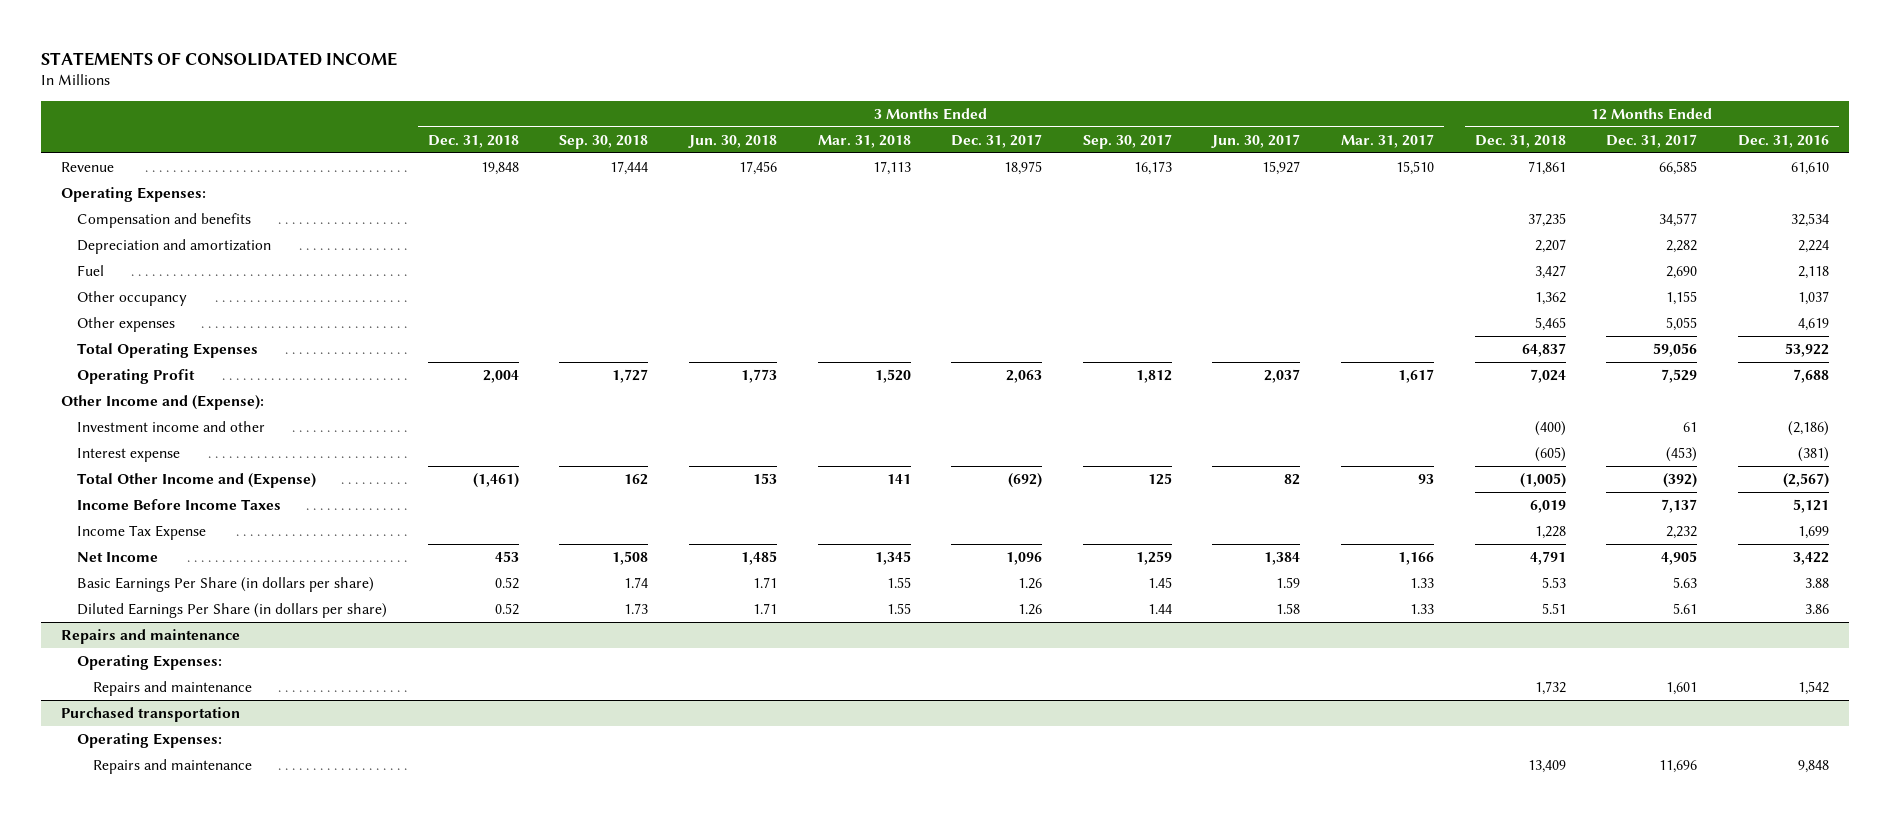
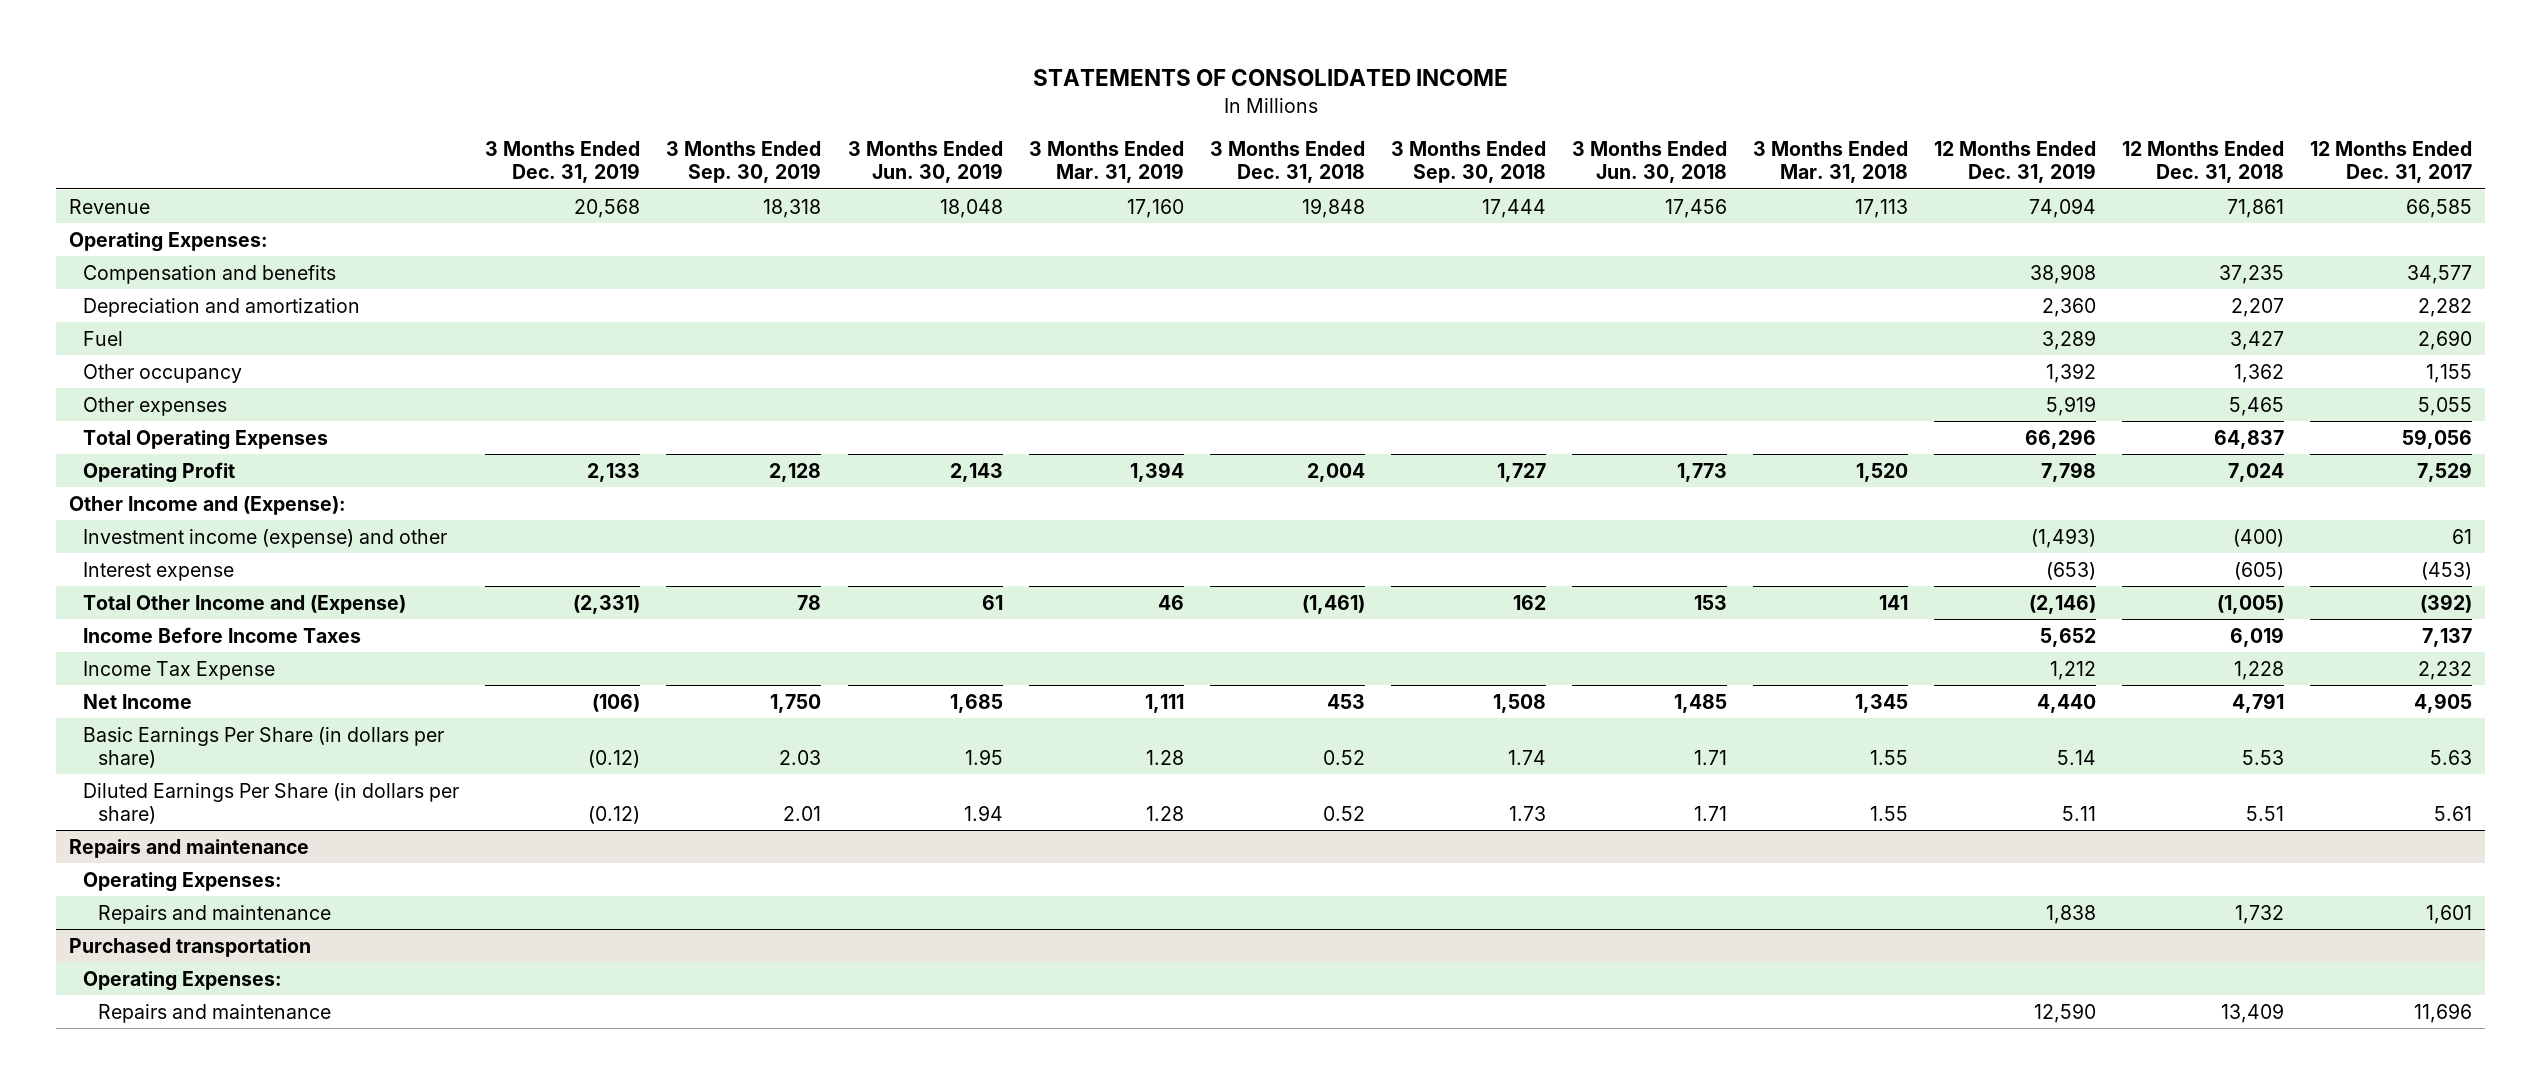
[951,133,1043,148] Dec. 31, 2017 -> none
[1082,133,1172,149] Sep. 30, 2017 -> none
[1211,133,1301,148] Jun. 30, 2017 -> none
[1341,133,1435,148] Mar. 31, 2017 -> none
[1737,134,1829,148] Dec. 31, 2016 -> none
none -> [485,141,641,184] 3 Months Ended Dec. 31, 2019
none -> [666,141,822,184] 3 Months Ended Sep. 30, 2019
none -> [847,141,1003,184] 3 Months Ended Jun. 30, 2019
none -> [1028,141,1184,184] 3 Months Ended Mar. 31, 2019
none -> [1934,141,2097,184] 12 Months Ended Dec. 31, 2019
[77,421,266,433] Investment income and other -> [83,528,448,548] Investment income (expense) and other

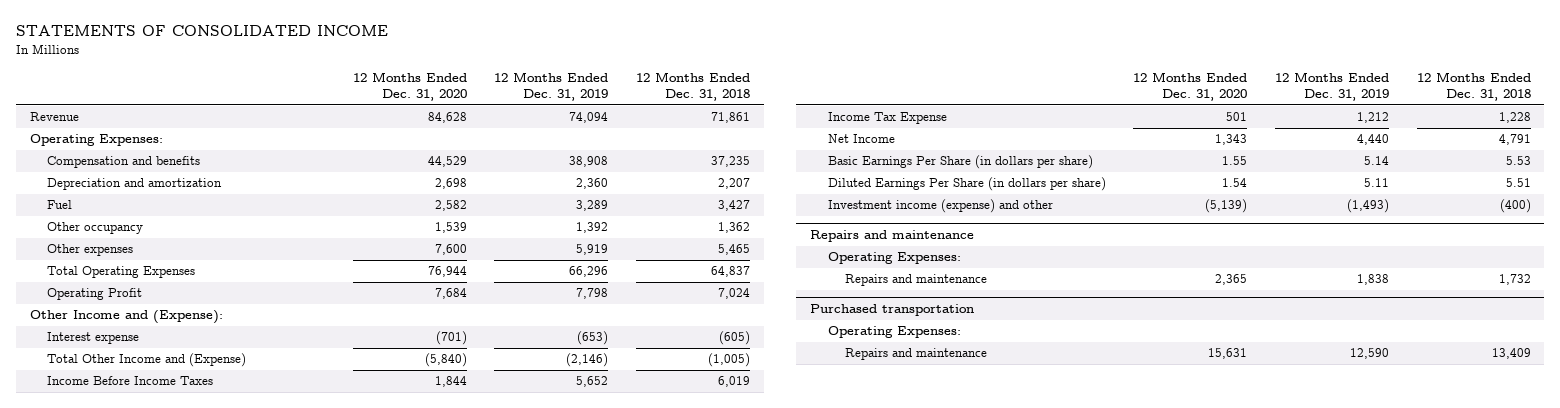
[485,141,641,184] 3 Months Ended Dec. 31, 2019 -> none
[666,141,822,184] 3 Months Ended Sep. 30, 2019 -> none
[847,141,1003,184] 3 Months Ended Jun. 30, 2019 -> none
[1028,141,1184,184] 3 Months Ended Mar. 31, 2019 -> none
[1209,141,1365,184] 3 Months Ended Dec. 31, 2018 -> none
[1390,141,1546,184] 3 Months Ended Sep. 30, 2018 -> none
[1571,141,1727,184] 3 Months Ended Jun. 30, 2018 -> none
[1753,141,1909,184] 3 Months Ended Mar. 31, 2018 -> none
[2310,141,2473,184] 12 Months Ended Dec. 31, 2017 -> none
none -> [352,72,467,102] 12 Months Ended Dec. 31, 2020
[83,528,448,548] Investment income (expense) and other -> [827,199,1053,214] Investment income (expense) and other

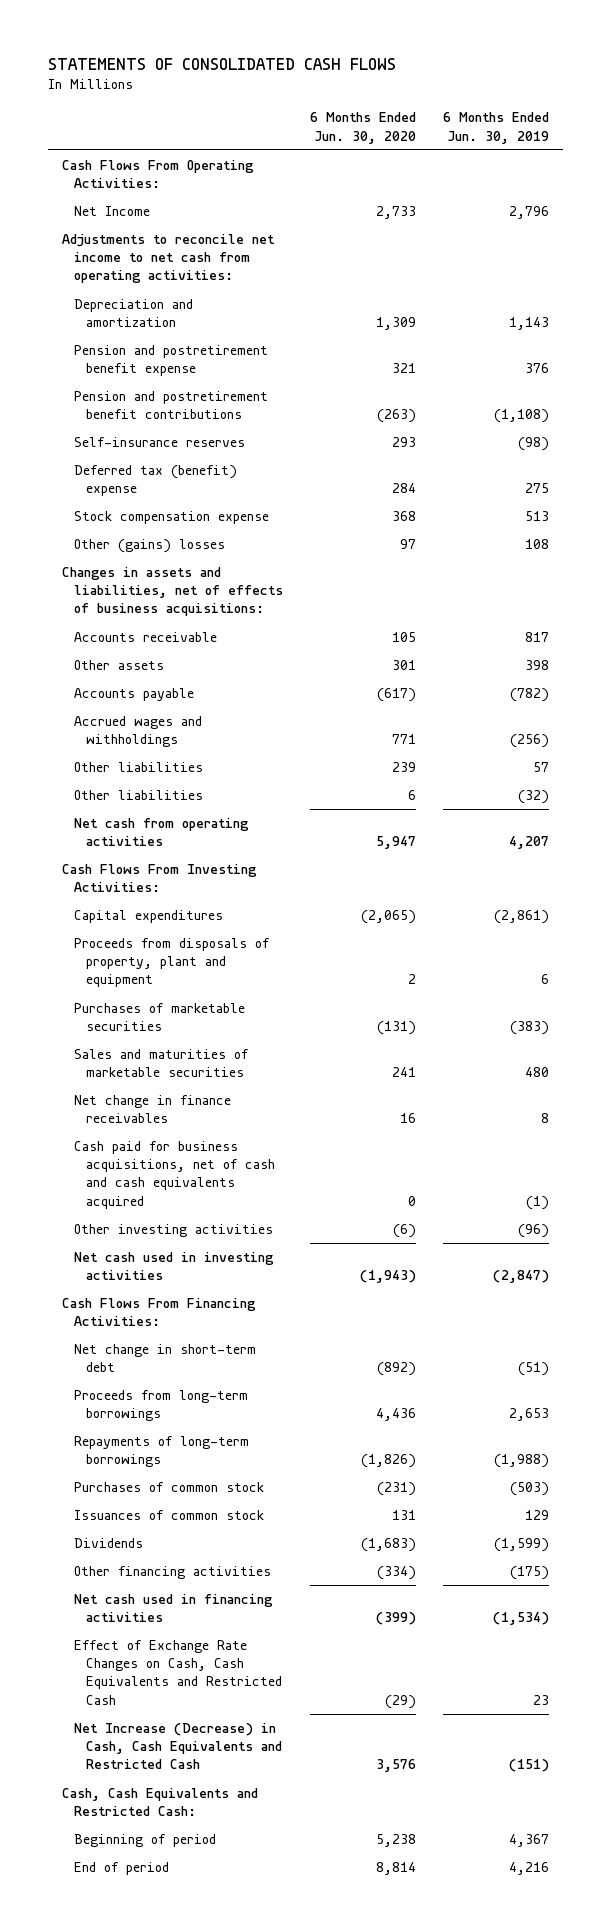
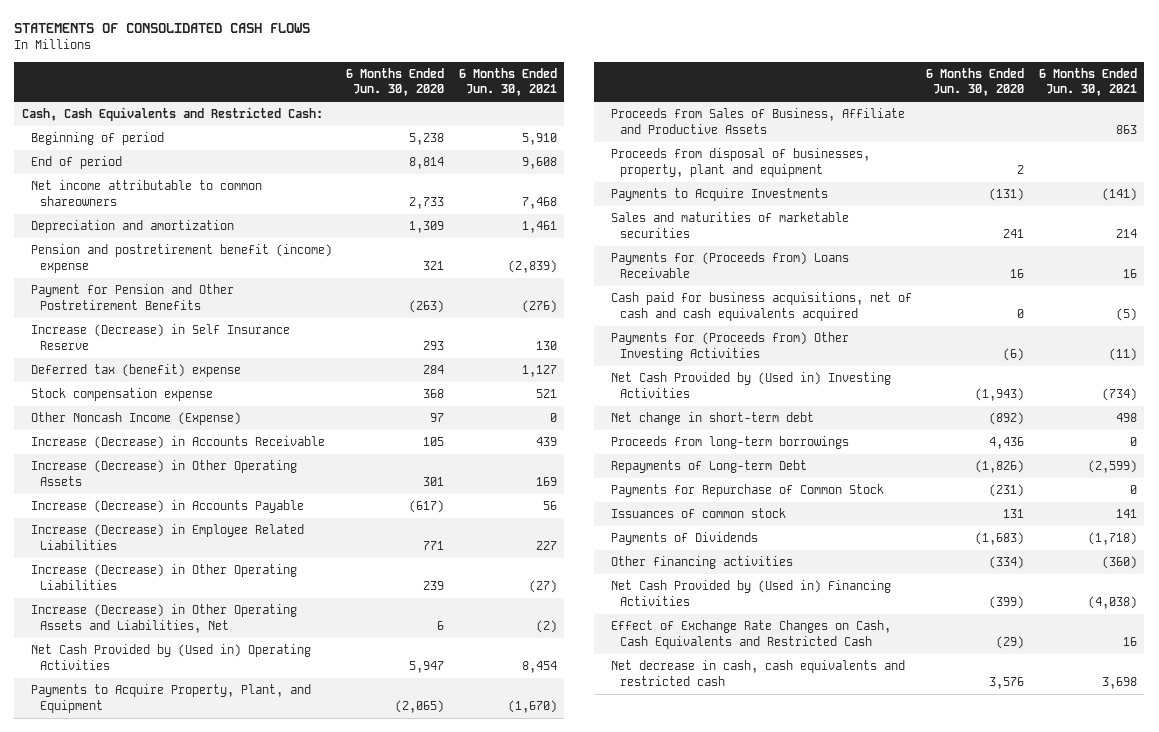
[443,112,550,144] 6 Months Ended Jun. 30, 2019 -> none
none -> [458,67,557,97] 6 Months Ended Jun. 30, 2021
[61,159,254,189] Cash Flows From Operating Activities: -> none
[61,233,275,284] Adjustments to reconcile net income to net cash from operating activities: -> none
[61,1787,258,1817] Cash, Cash Equivalents and Restricted Cash: -> [21,107,323,122] Cash, Cash Equivalents and Restricted Cash:
[73,1833,216,1847] Beginning of period -> [30,132,164,146] Beginning of period
[73,1861,169,1875] End of period -> [30,156,122,170] End of period
[73,205,150,216] Net Income -> [30,180,262,206] Net income attributable to common shareowners
[73,344,268,377] Pension and postretirement benefit expense -> [30,244,332,273] Pension and postretirement benefit (income) expense
[73,390,268,420] Pension and postretirement benefit contributions -> [30,284,234,310] Payment for Pension and Other Postretirement Benefits
[73,436,245,447] Self-insurance reserves -> [30,324,290,350] Increase (Decrease) in Self Insurance Reserve
[61,566,283,617] Changes in assets and liabilities, net of effects of business acquisitions: -> none
[61,863,257,893] Cash Flows From Investing Activities: -> none
[73,538,225,553] Other (gains) losses -> [30,412,241,426] Other Noncash Income (Expense)
[73,631,217,642] Accounts receivable -> [30,436,325,450] Increase (Decrease) in Accounts Receivable
[73,659,164,670] Other assets -> [30,460,297,486] Increase (Decrease) in Other Operating Assets
[73,687,194,701] Accounts payable -> [30,500,304,514] Increase (Decrease) in Accounts Payable
[73,715,202,748] Accrued wages and withholdings -> [30,524,304,550] Increase (Decrease) in Employee Related Liabilities
[73,761,203,772] Other liabilities -> [30,564,297,590] Increase (Decrease) in Other Operating Liabilities
[73,789,203,800] Other liabilities -> [30,604,297,633] Increase (Decrease) in Other Operating Assets and Liabilities, Net
[73,817,249,847] Net cash from operating activities -> [30,644,311,670] Net Cash Provided by (Used in) Operating Activities
[73,909,223,923] Capital expenditures -> [30,684,311,713] Payments to Acquire Property, Plant, and Equipment
none -> [610,108,905,134] Proceeds from Sales of Business, Affiliate and Productive Assets
[73,937,270,988] Proceeds from disposals of property, plant and equipment -> [610,148,870,177] Proceeds from disposal of businesses, property, plant and equipment
[73,1002,245,1032] Purchases of marketable securities -> [610,188,828,202] Payments to Acquire Investments
[73,1094,231,1124] Net change in finance receivables -> [610,252,849,278] Payments for (Proceeds from) Loans Receivable
[61,1297,256,1327] Cash Flows From Financing Activities: -> none
[73,1223,273,1237] Other investing activities -> [610,332,849,361] Payments for (Proceeds from) Other Investing Activities
[73,1251,274,1281] Net cash used in investing activities -> [610,372,891,398] Net Cash Provided by (Used in) Investing Activities
[73,1435,249,1468] Repayments of long-term borrowings -> [610,460,807,474] Repayments of Long-term Debt
[73,1481,264,1492] Purchases of common stock -> [610,484,884,498] Payments for Repurchase of Common Stock
[73,1537,143,1548] Dividends -> [610,532,758,546] Payments of Dividends
[73,1593,273,1623] Net cash used in financing activities -> [610,580,891,606] Net Cash Provided by (Used in) Financing Activities
[73,1722,282,1770] Net Increase (Decrease) in Cash, Cash Equivalents and Restricted Cash -> [610,660,905,686] Net decrease in cash, cash equivalents and restricted cash

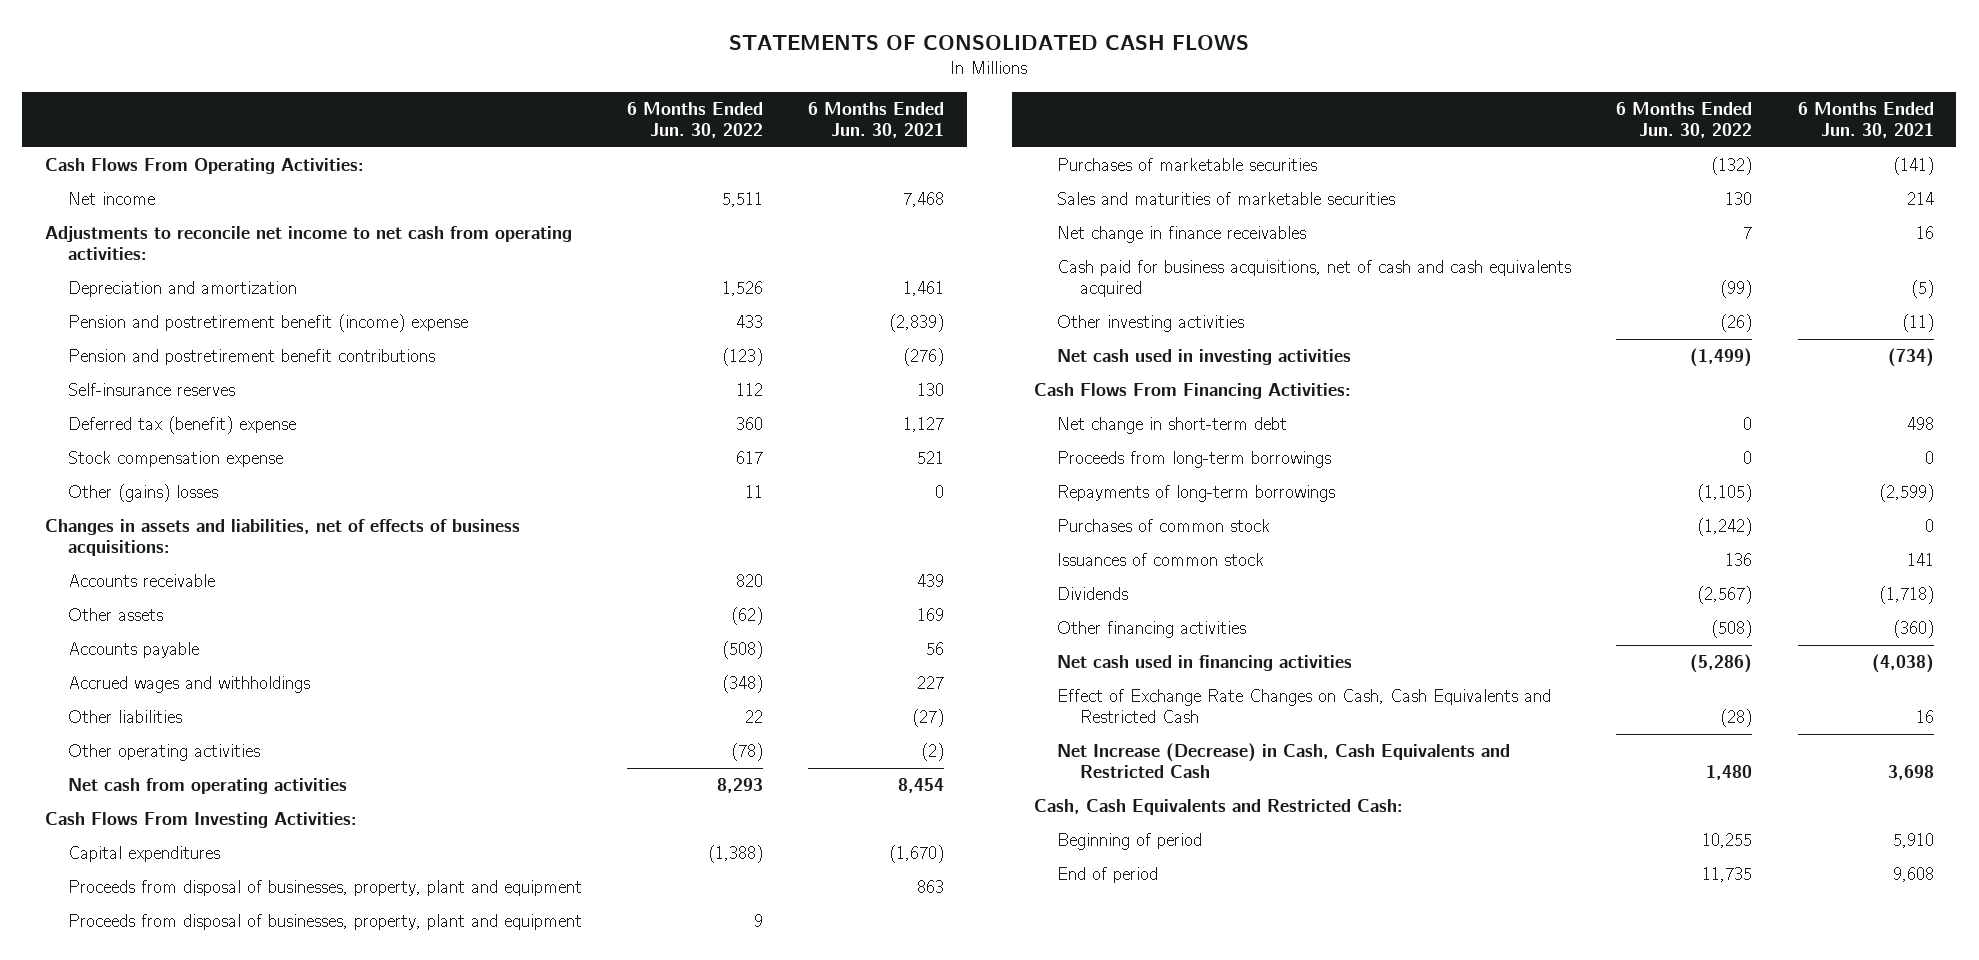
[346,67,445,97] 6 Months Ended Jun. 30, 2020 -> none
none -> [627,102,764,138] 6 Months Ended Jun. 30, 2022
none -> [44,158,364,175] Cash Flows From Operating Activities:
[30,180,262,206] Net income attributable to common shareowners -> [67,192,155,206] Net income
none -> [44,226,572,260] Adjustments to reconcile net income to net cash from operating activities:
[30,284,234,310] Payment for Pension and Other Postretirement Benefits -> [67,349,435,366] Pension and postretirement benefit contributions
[30,324,290,350] Increase (Decrease) in Self Insurance Reserve -> [67,383,235,397] Self-insurance reserves
[30,412,241,426] Other Noncash Income (Expense) -> [67,484,218,503] Other (gains) losses
none -> [44,519,520,556] Changes in assets and liabilities, net of effects of business acquisitions:
[30,436,325,450] Increase (Decrease) in Accounts Receivable -> [67,574,215,588] Accounts receivable
[30,460,297,486] Increase (Decrease) in Other Operating Assets -> [67,608,163,622] Other assets
[30,500,304,514] Increase (Decrease) in Accounts Payable -> [67,642,199,659] Accounts payable
[30,524,304,550] Increase (Decrease) in Employee Related Liabilities -> [67,676,310,694] Accrued wages and withholdings
[30,564,297,590] Increase (Decrease) in Other Operating Liabilities -> [67,710,182,724] Other liabilities
[30,604,297,633] Increase (Decrease) in Other Operating Assets and Liabilities, Net -> [67,744,260,762] Other operating activities
[30,644,311,670] Net Cash Provided by (Used in) Operating Activities -> [67,778,347,795] Net cash from operating activities
none -> [44,812,357,829] Cash Flows From Investing Activities:
[30,684,311,713] Payments to Acquire Property, Plant, and Equipment -> [67,846,220,863] Capital expenditures
[610,108,905,134] Proceeds from Sales of Business, Affiliate and Productive Assets -> [67,880,582,897] Proceeds from disposal of businesses, property, plant and equipment
[610,188,828,202] Payments to Acquire Investments -> [1057,158,1318,172] Purchases of marketable securities
[610,252,849,278] Payments for (Proceeds from) Loans Receivable -> [1057,226,1307,244] Net change in finance receivables
[610,332,849,361] Payments for (Proceeds from) Other Investing Activities -> [1057,315,1245,333] Other investing activities
[610,372,891,398] Net Cash Provided by (Used in) Investing Activities -> [1057,349,1352,366] Net cash used in investing activities
none -> [1034,383,1352,400] Cash Flows From Financing Activities:
[610,460,807,474] Repayments of Long-term Debt -> [1057,485,1336,503] Repayments of long-term borrowings
[610,484,884,498] Payments for Repurchase of Common Stock -> [1057,519,1271,533] Purchases of common stock
[610,532,758,546] Payments of Dividends -> [1057,587,1129,601] Dividends
[610,580,891,606] Net Cash Provided by (Used in) Financing Activities -> [1057,655,1353,672] Net cash used in financing activities
[610,660,905,686] Net decrease in cash, cash equivalents and restricted cash -> [1057,743,1511,778] Net Increase (Decrease) in Cash, Cash Equivalents and Restricted Cash
[21,107,323,122] Cash, Cash Equivalents and Restricted Cash: -> [1034,799,1404,816] Cash, Cash Equivalents and Restricted Cash:
[30,132,164,146] Beginning of period -> [1057,833,1203,851] Beginning of period
[30,156,122,170] End of period -> [1057,867,1159,884] End of period

